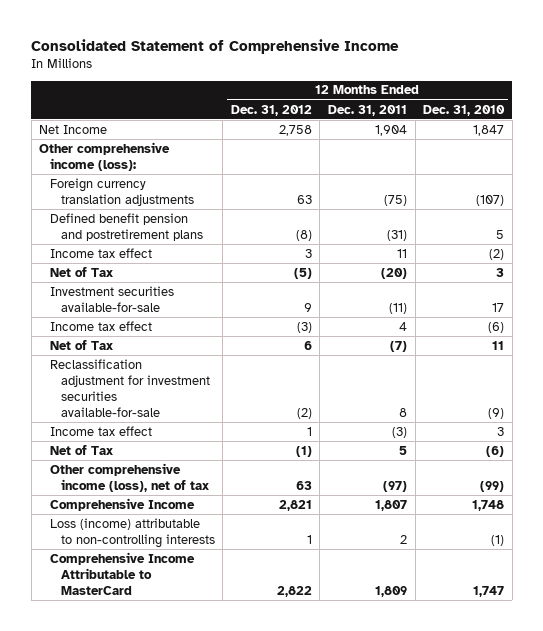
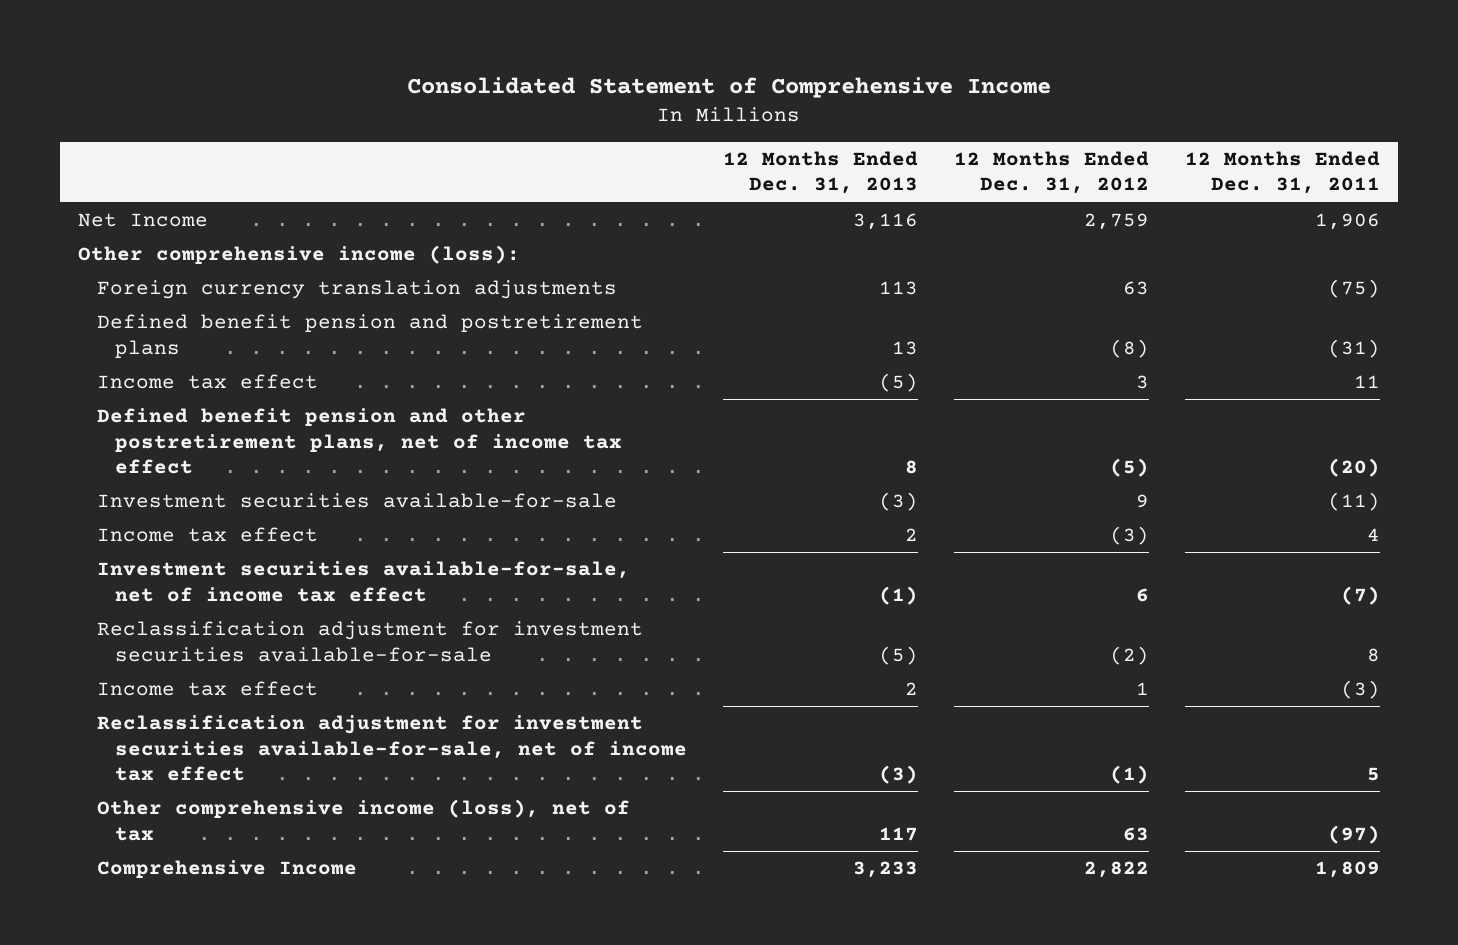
[423,104,506,116] Dec. 31, 2010 -> none
none -> [722,151,918,195] 12 Months Ended Dec. 31, 2013
[278,124,312,136] 2,758 -> [1083,213,1149,231] 2,759
[374,124,407,136] 1,904 -> [1314,213,1380,231] 1,906
[49,266,113,277] Net of Tax -> [96,408,623,475] Defined benefit pension and other postretirement plans, net of income tax effect
[49,339,113,350] Net of Tax -> [96,561,630,602] Investment securities available-for-sale, net of income tax effect
[49,444,113,455] Net of Tax -> none
none -> [96,715,688,782] Reclassification adjustment for investment securities available-for-sale, net of income tax effect
[49,517,215,548] Loss (income) attributable to non-controlling interests -> none
[49,551,195,595] Comprehensive Income Attributable to MasterCard -> none
[278,499,312,511] 2,821 -> [1083,861,1149,879] 2,822
[374,499,407,511] 1,807 -> [1314,861,1380,879] 1,809

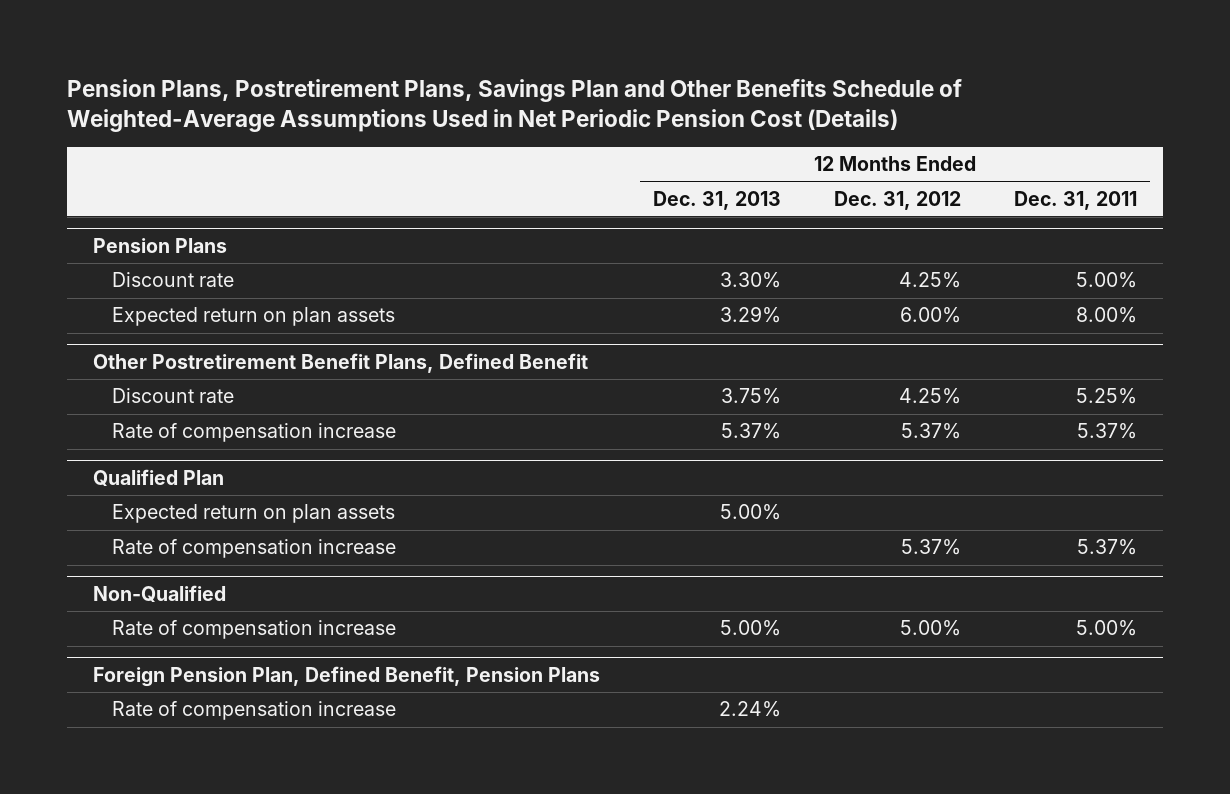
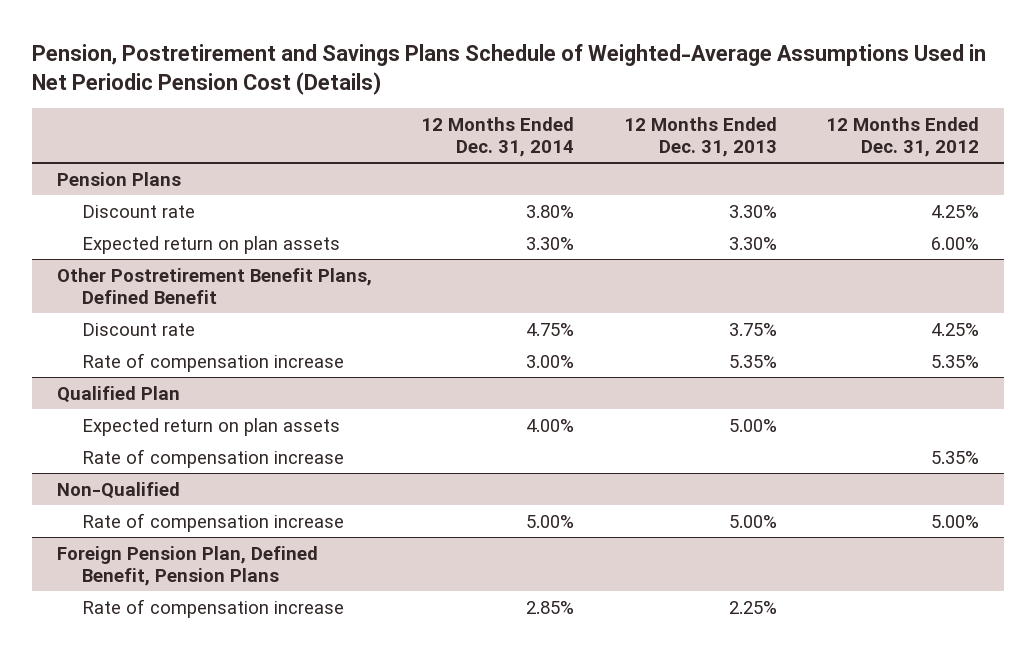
[66,78,962,133] Pension Plans, Postretirement Plans, Savings Plan and Other Benefits Schedule of Weighted-Average Assumptions Used in Net Periodic Pension Cost (Details) -> [32,44,987,95] Pension, Postretirement and Savings Plans Schedule of Weighted-Average Assumptions Used in Net Periodic Pension Cost (Details)
[1013,190,1137,210] Dec. 31, 2011 -> none
none -> [421,117,575,157] 12 Months Ended Dec. 31, 2014
[719,306,781,324] 3.29% -> [728,236,777,250] 3.30%
[720,423,781,440] 5.37% -> [728,354,777,368] 5.35%
[900,423,961,440] 5.37% -> [931,354,980,368] 5.35%
[900,539,961,556] 5.37% -> [931,450,980,464] 5.35%
[718,701,781,718] 2.24% -> [728,600,777,614] 2.25%

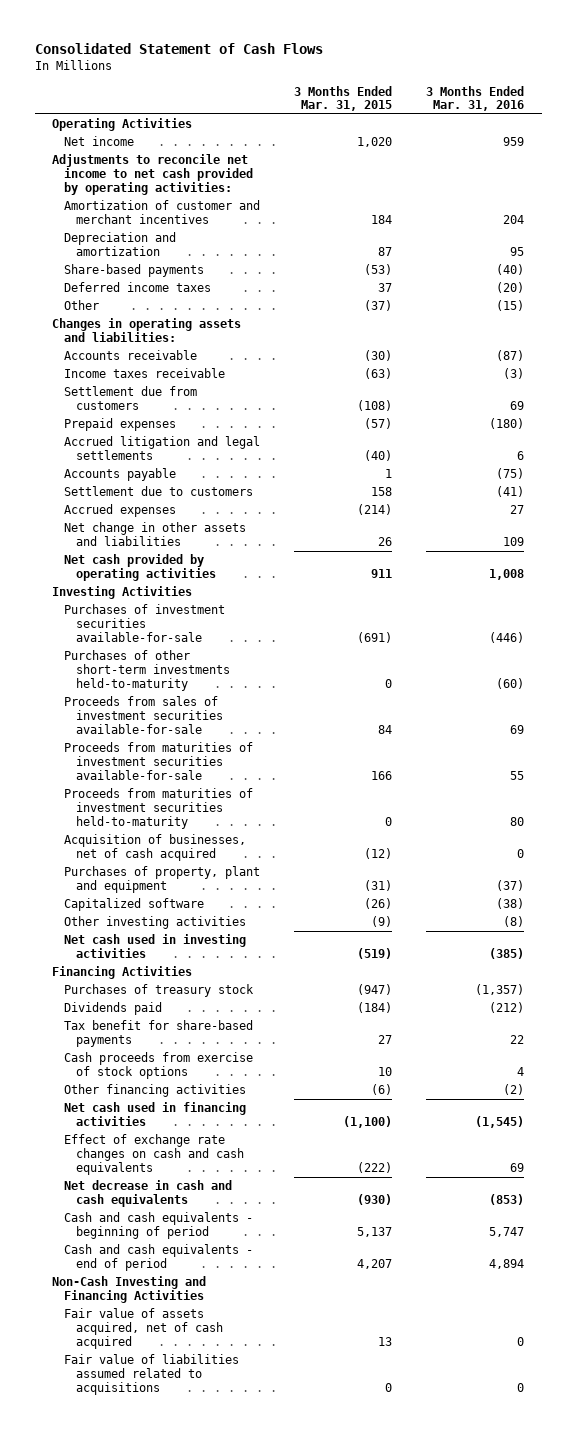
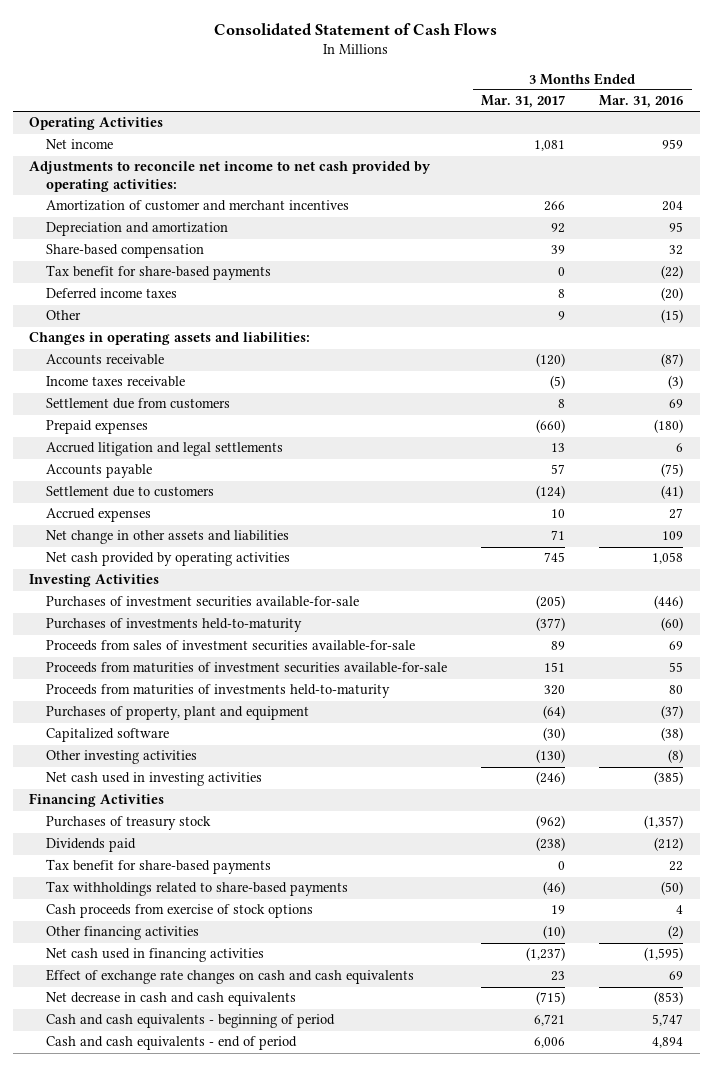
[294,85,393,112] 3 Months Ended Mar. 31, 2015 -> none
none -> [481,95,566,109] Mar. 31, 2017
[64,264,205,278] Share-based payments -> [46,244,205,259] Share-based compensation
[496,264,525,276] (40) -> [669,245,684,256] 32
none -> [46,265,272,281] Tax benefit for share-based payments
[489,569,525,581] 1,008 -> [652,552,684,565] 1,058
[64,650,230,691] Purchases of other short-term investments held-to-maturity -> [46,618,303,633] Purchases of investments held-to-maturity
[64,834,247,862] Acquisition of businesses, net of cash acquired -> none
[64,788,254,829] Proceeds from maturities of investment securities held-to-maturity -> [46,684,391,699] Proceeds from maturities of investments held-to-maturity
none -> [46,881,349,897] Tax withholdings related to share-based payments
[475,1116,525,1129] (1,545) -> [644,947,684,962] (1,595)
[52,1276,207,1304] Non-Cash Investing and Financing Activities -> none
[64,1308,223,1349] Fair value of assets acquired, net of cash acquired -> none
[64,1354,240,1395] Fair value of liabilities assumed related to acquisitions -> none

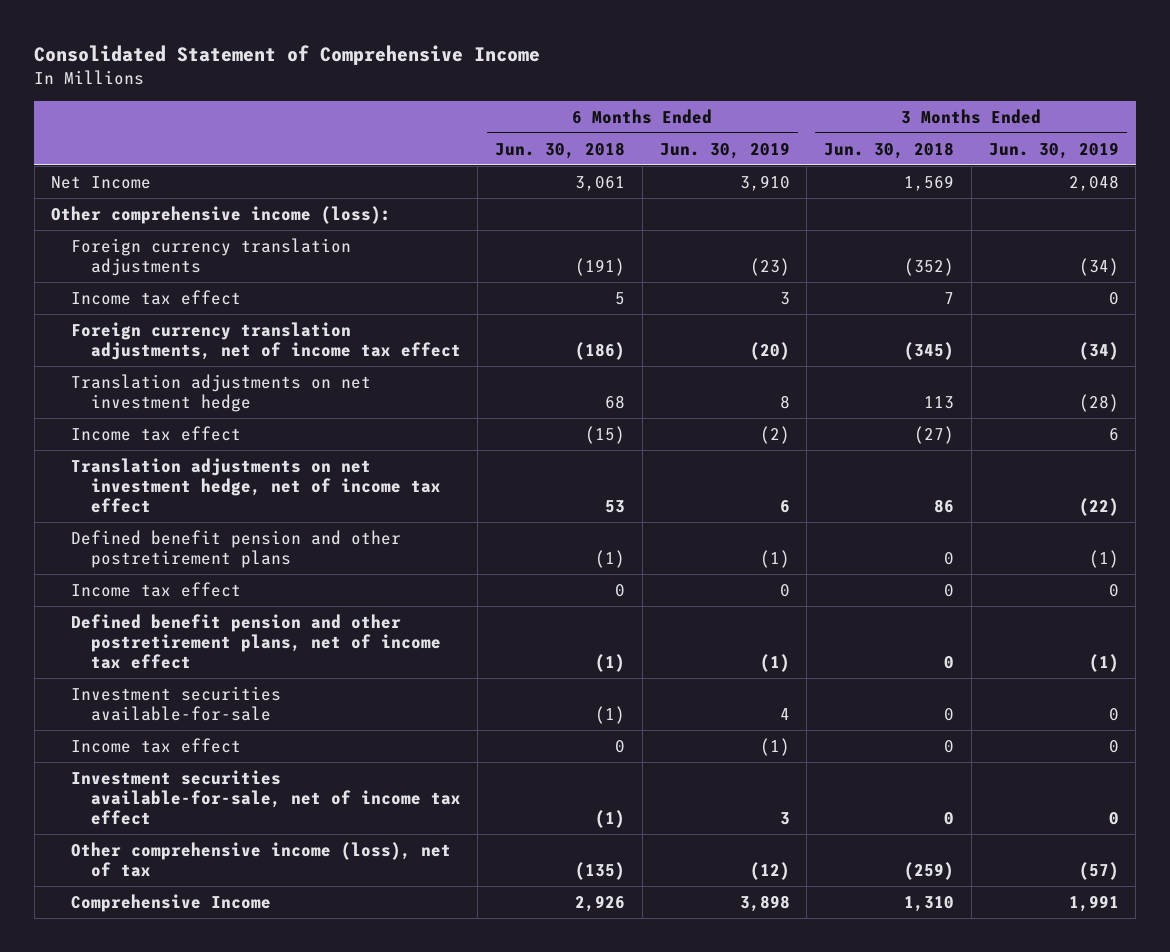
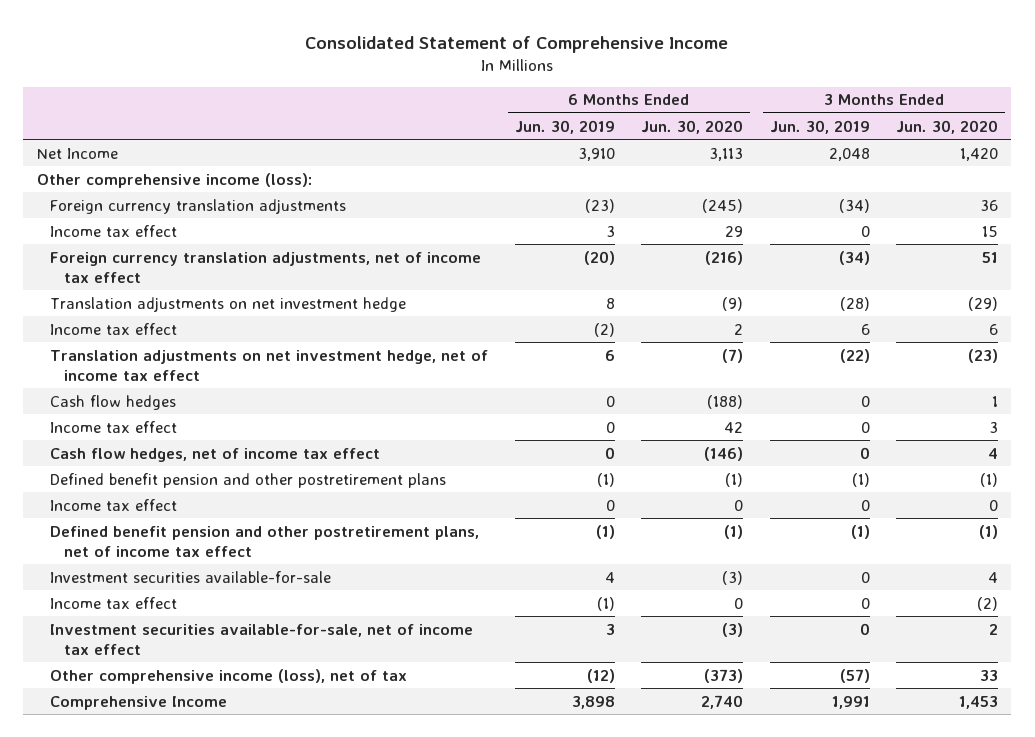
[495,141,626,159] Jun. 30, 2018 -> none
[824,141,955,159] Jun. 30, 2018 -> none
none -> [641,119,744,134] Jun. 30, 2020
none -> [896,119,999,134] Jun. 30, 2020
none -> [50,394,177,410] Cash flow hedges
none -> [50,420,178,433] Income tax effect
none -> [50,447,381,462] Cash flow hedges, net of income tax effect

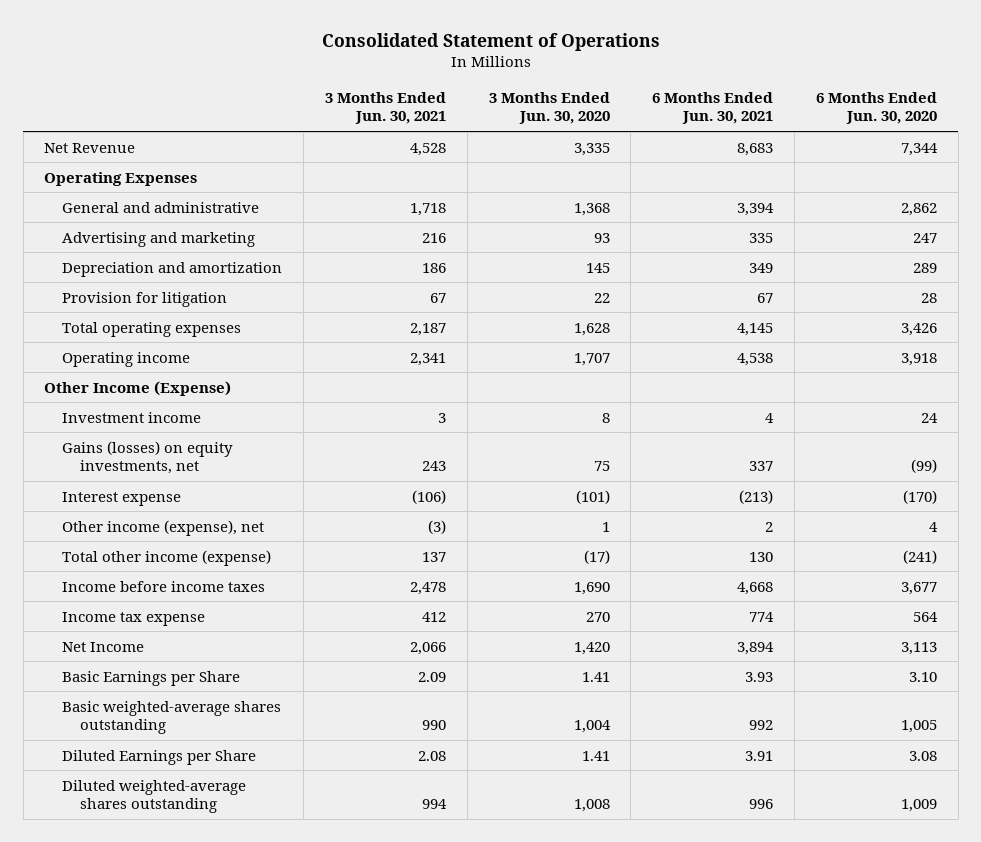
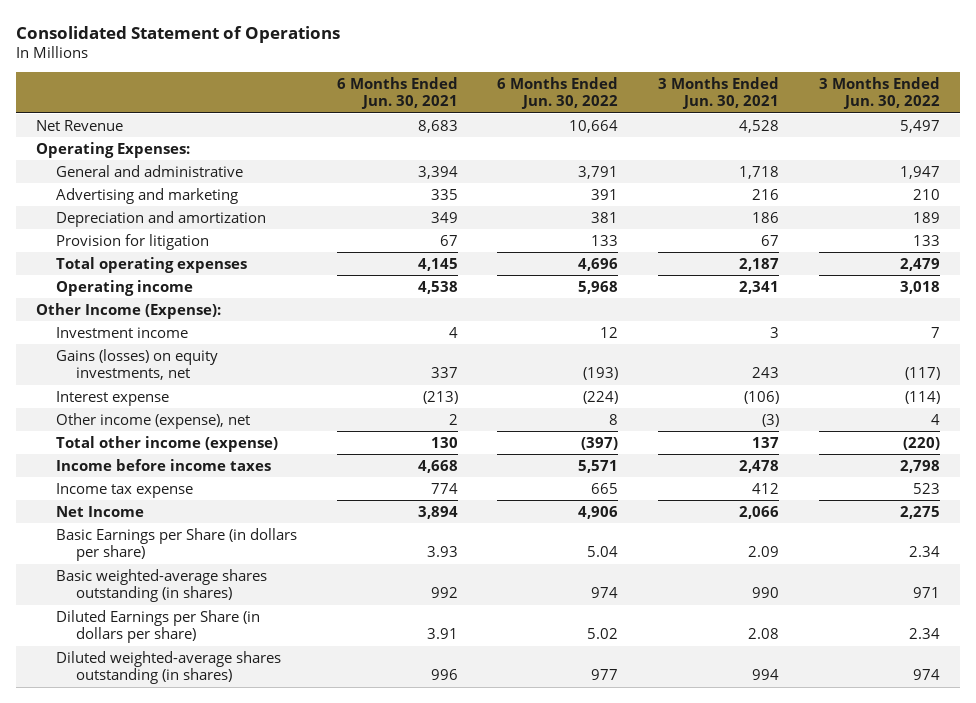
[488,91,610,125] 3 Months Ended Jun. 30, 2020 -> none
[816,91,938,125] 6 Months Ended Jun. 30, 2020 -> none
none -> [497,76,619,110] 6 Months Ended Jun. 30, 2022
none -> [818,76,940,110] 3 Months Ended Jun. 30, 2022
[44,171,198,186] Operating Expenses -> [36,141,191,158] Operating Expenses:
[44,380,232,396] Other Income (Expense) -> [36,302,222,319] Other Income (Expense):
[62,670,241,686] Basic Earnings per Share -> [55,527,297,561] Basic Earnings per Share (in dollars per share)
[62,700,282,735] Basic weighted-average shares outstanding -> [55,568,267,602] Basic weighted-average shares outstanding (in shares)
[62,749,257,765] Diluted Earnings per Share -> [55,609,260,643] Diluted Earnings per Share (in dollars per share)
[62,779,247,814] Diluted weighted-average shares outstanding -> [55,650,281,684] Diluted weighted-average shares outstanding (in shares)

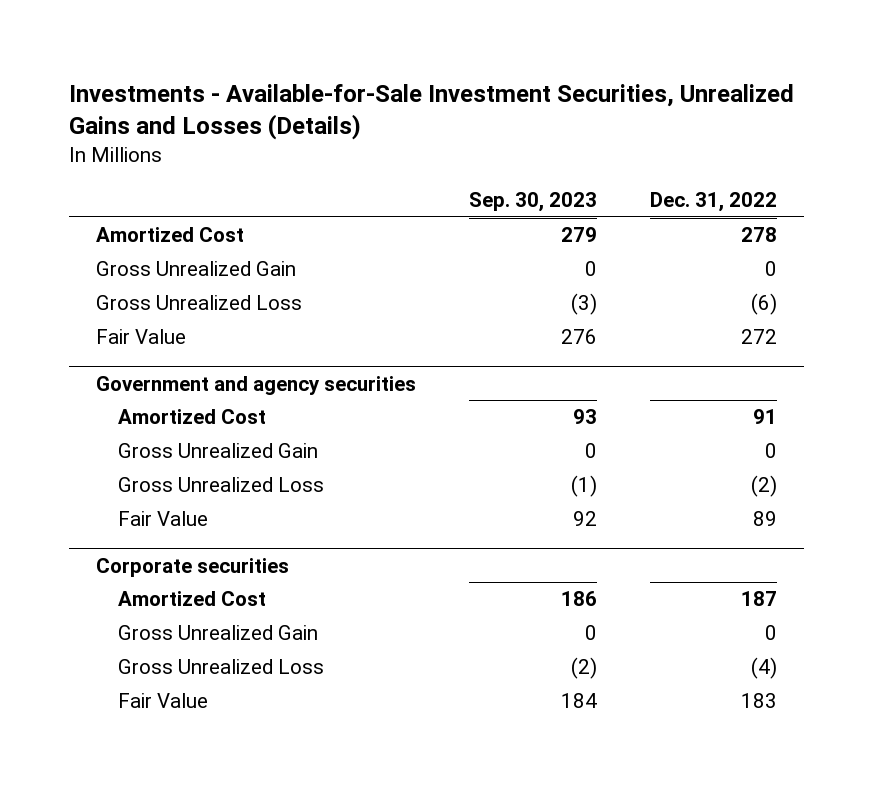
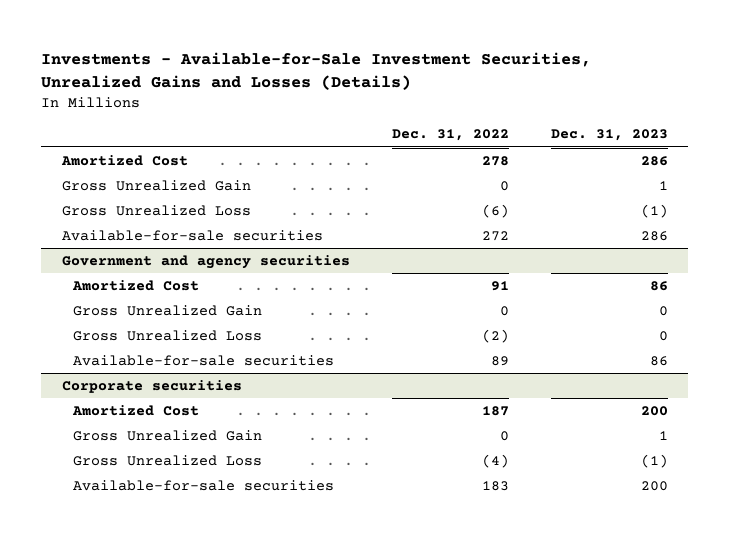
[469,191,598,212] Sep. 30, 2023 -> none
none -> [550,129,668,142] Dec. 31, 2023
[96,329,187,345] Fair Value -> [61,229,323,241] Available-for-sale securities
[118,511,209,527] Fair Value -> [72,354,334,366] Available-for-sale securities
[118,693,209,709] Fair Value -> [72,479,334,491] Available-for-sale securities

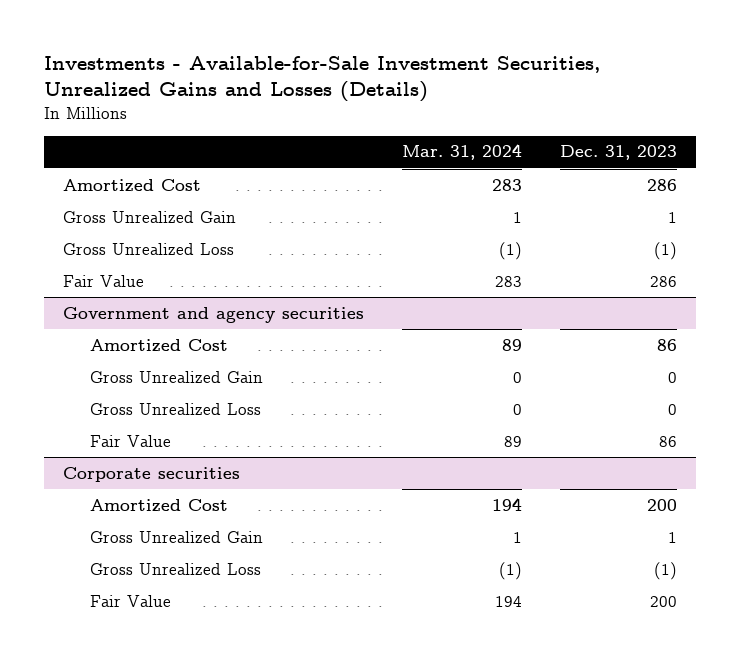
[391,129,509,142] Dec. 31, 2022 -> none
none -> [402,144,523,161] Mar. 31, 2024
[61,229,323,241] Available-for-sale securities -> [63,274,145,287] Fair Value
[72,354,334,366] Available-for-sale securities -> [89,434,171,447] Fair Value
[72,479,334,491] Available-for-sale securities -> [89,594,171,607] Fair Value

